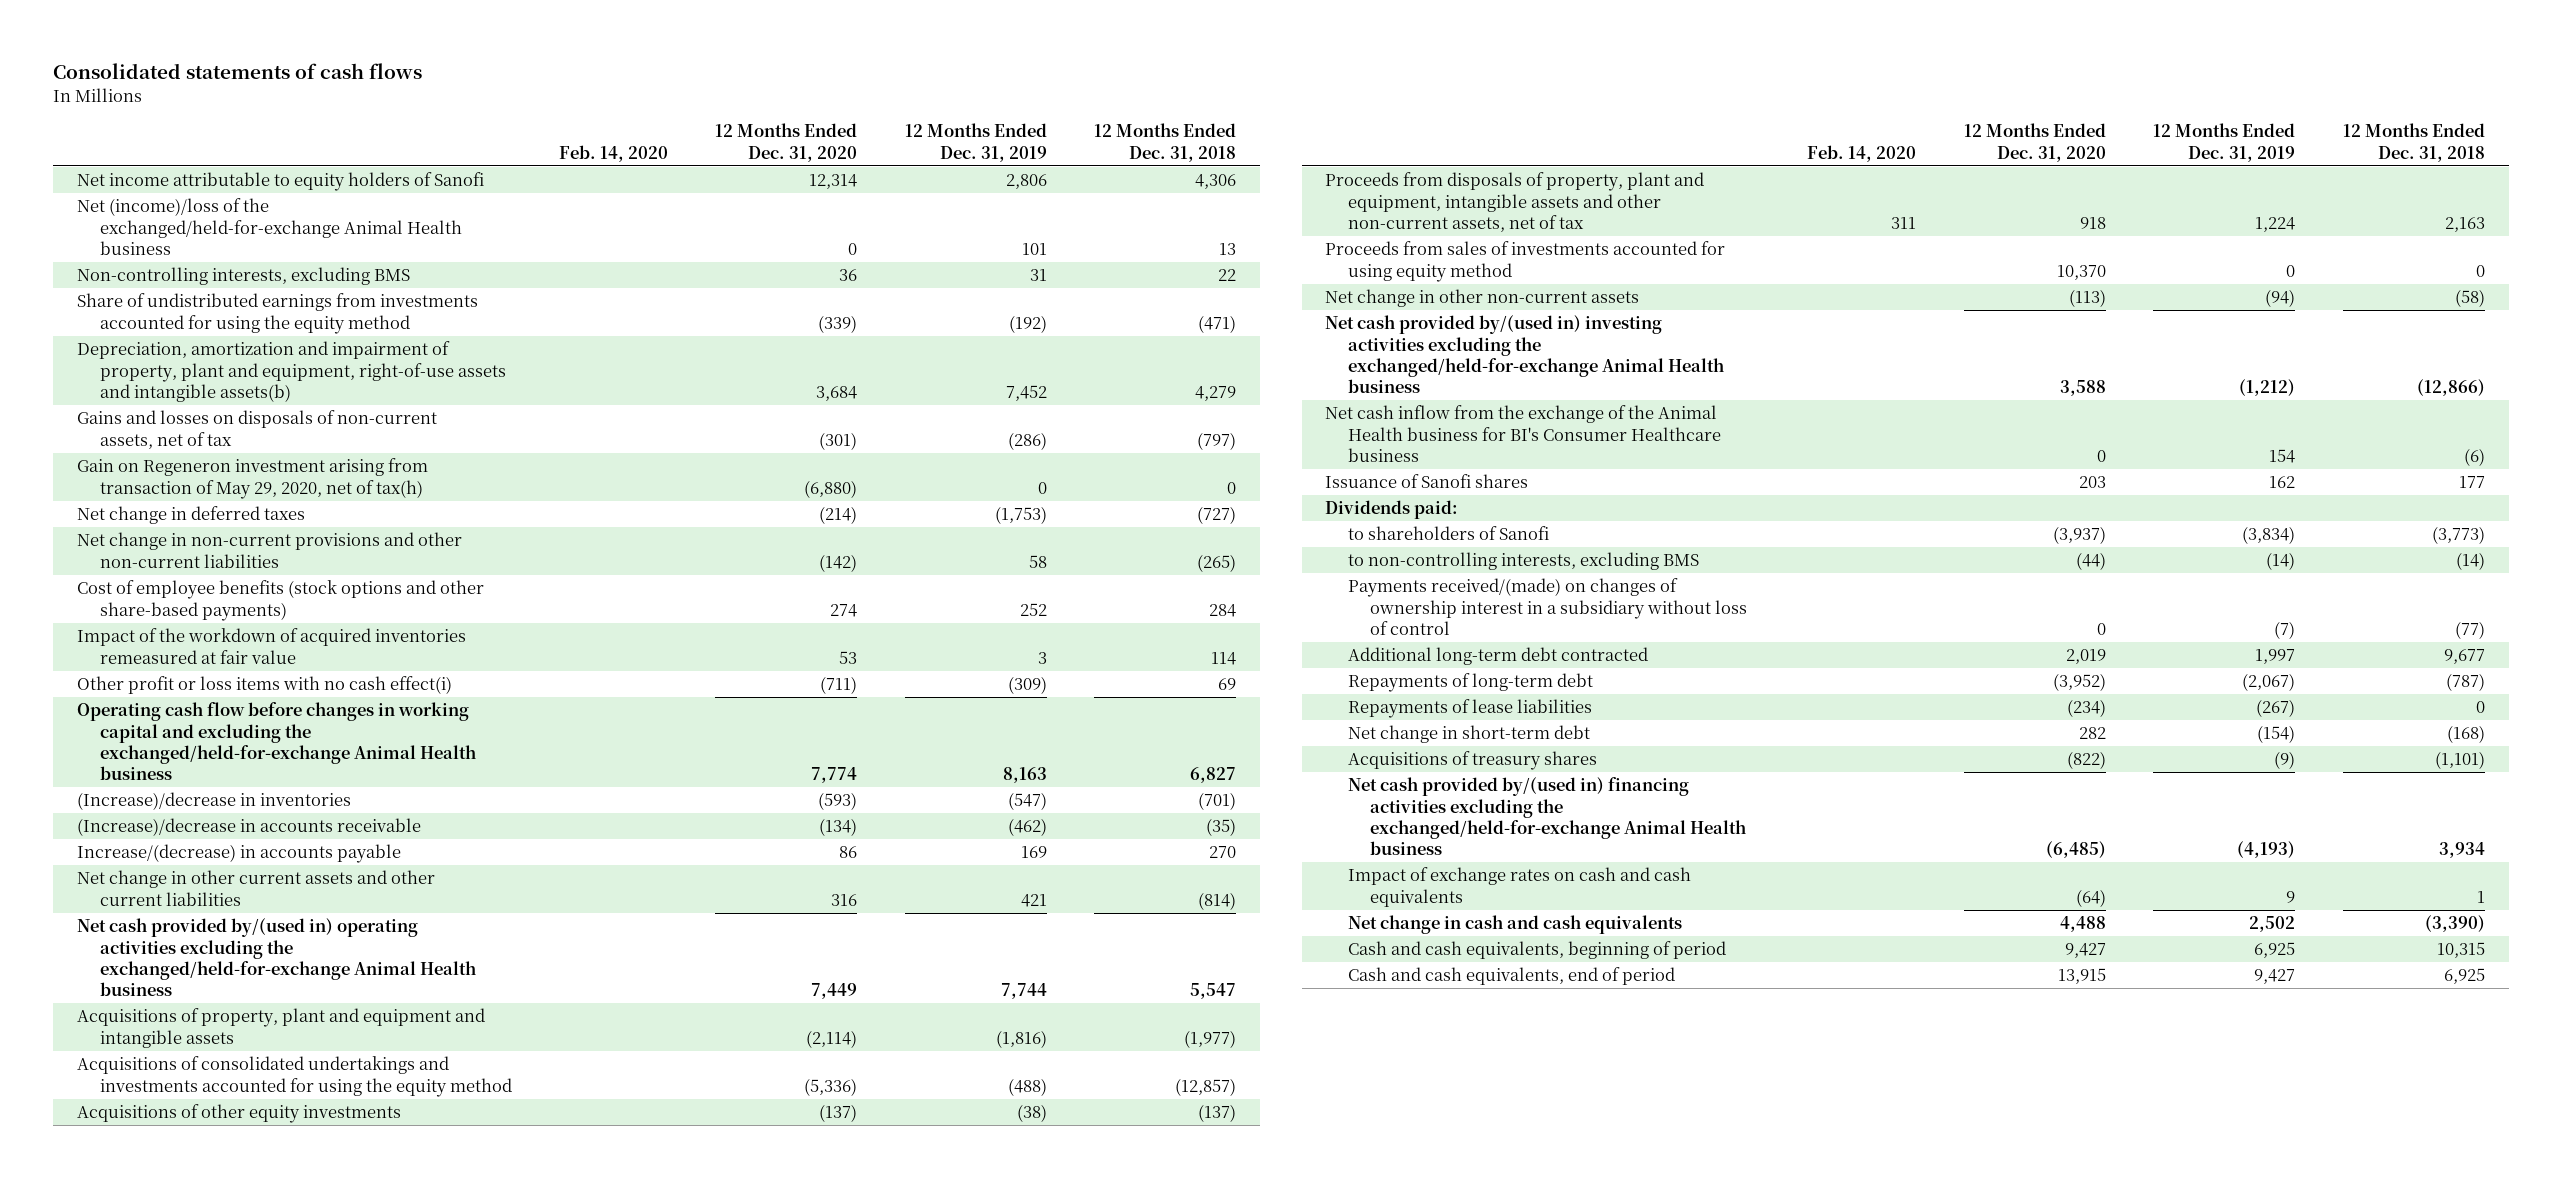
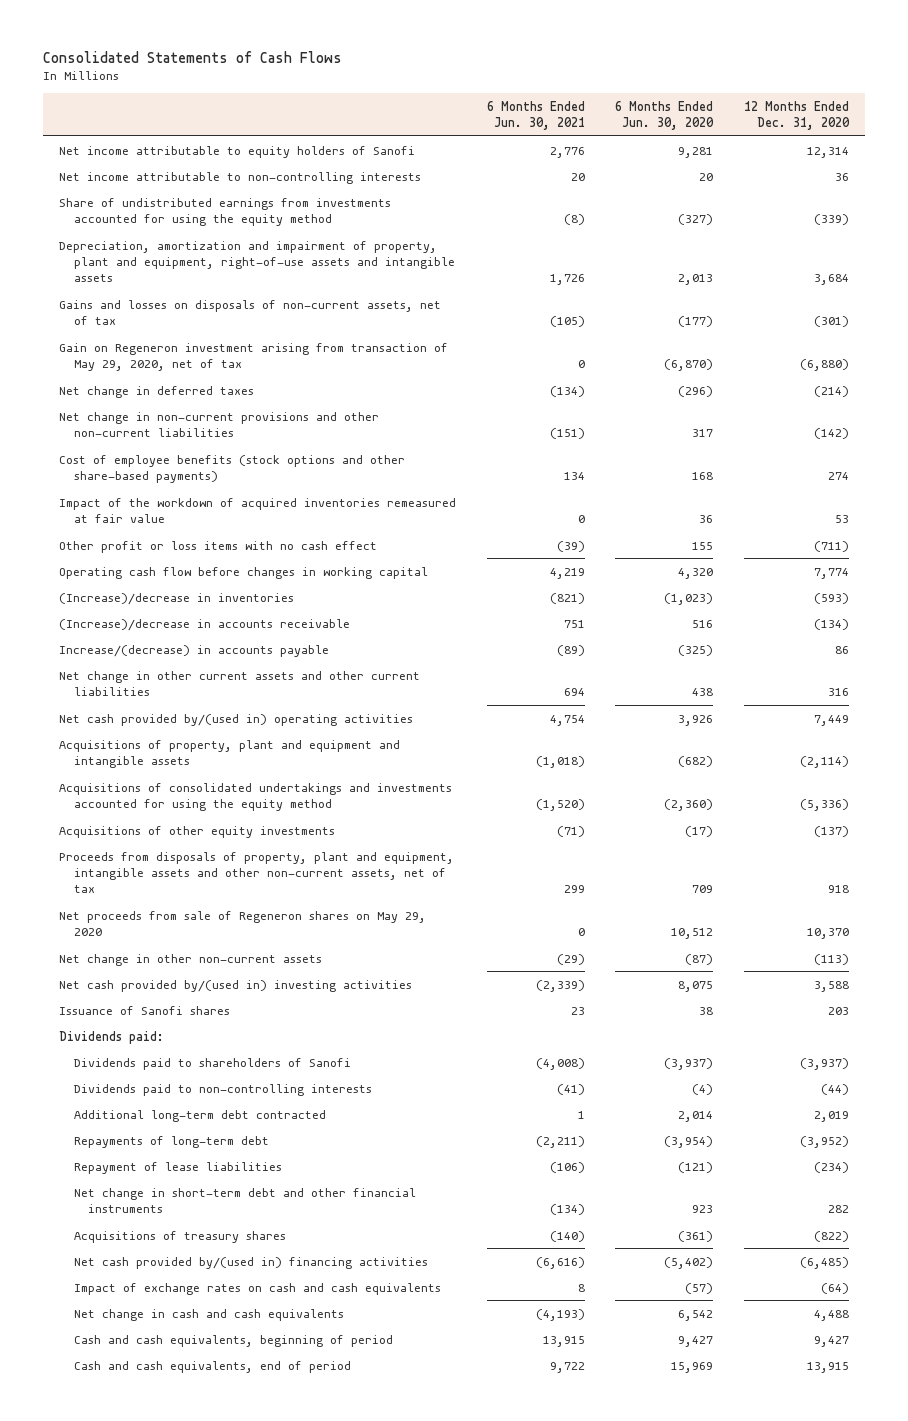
[53,63,423,80] Consolidated statements of cash flows -> [43,51,343,64] Consolidated Statements of Cash Flows
[559,144,669,162] Feb. 14, 2020 -> none
[904,123,1047,162] 12 Months Ended Dec. 31, 2019 -> none
[1094,123,1237,162] 12 Months Ended Dec. 31, 2018 -> none
none -> [486,100,585,130] 6 Months Ended Jun. 30, 2021
none -> [615,100,715,130] 6 Months Ended Jun. 30, 2020
[77,198,462,255] Net (income)/loss of the exchanged/held-for-exchange Animal Health business -> none
[77,267,411,286] Non-controlling interests, excluding BMS -> none
none -> [58,171,421,184] Net income attributable to non-controlling interests
[77,341,506,402] Depreciation, amortization and impairment of property, plant and equipment, right-of-use assets and intangible assets(b) -> [58,240,455,282] Depreciation, amortization and impairment of property, plant and equipment, right-of-use assets and intangible assets
[77,458,429,499] Gain on Regeneron investment arising from transaction of May 29, 2020, net of tax(h) -> [58,342,448,371] Gain on Regeneron investment arising from transaction of May 29, 2020, net of tax
[77,676,453,695] Other profit or loss items with no cash effect(i) -> [58,540,377,553] Other profit or loss items with no cash effect
[77,702,476,781] Operating cash flow before changes in working capital and excluding the exchanged/held-for-exchange Animal Health business -> [58,566,428,579] Operating cash flow before changes in working capital
[77,918,476,997] Net cash provided by/(used in) operating activities excluding the exchanged/held-for-exchange Animal Health business -> [58,713,413,726] Net cash provided by/(used in) operating activities
[1325,241,1726,282] Proceeds from sales of investments accounted for using equity method -> [58,910,426,936] Net proceeds from sale of Regeneron shares on May 29, 2020
[1325,405,1721,462] Net cash inflow from the exchange of the Animal Health business for BI's Consumer Healthcare business -> none
[1325,315,1724,394] Net cash provided by/(used in) investing activities excluding the exchanged/held-for-exchange Animal Health business -> [58,979,412,992] Net cash provided by/(used in) investing activities
[1347,578,1748,635] Payments received/(made) on changes of ownership interest in a subsidiary without loss of control -> none
[1347,526,1549,541] to shareholders of Sanofi -> [73,1057,351,1070] Dividends paid to shareholders of Sanofi
[1347,552,1699,571] to non-controlling interests, excluding BMS -> [73,1083,372,1096] Dividends paid to non-controlling interests
[1347,699,1592,719] Repayments of lease liabilities -> [73,1161,282,1174] Repayment of lease liabilities
[1347,725,1590,744] Net change in short-term debt -> [73,1187,416,1213] Net change in short-term debt and other financial instruments
[1347,777,1747,856] Net cash provided by/(used in) financing activities excluding the exchanged/held-for-exchange Animal Health business -> [73,1256,428,1269] Net cash provided by/(used in) financing activities

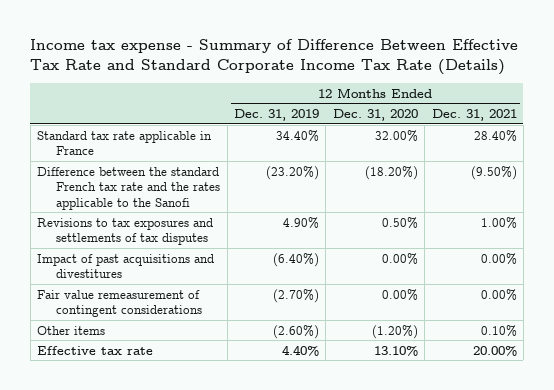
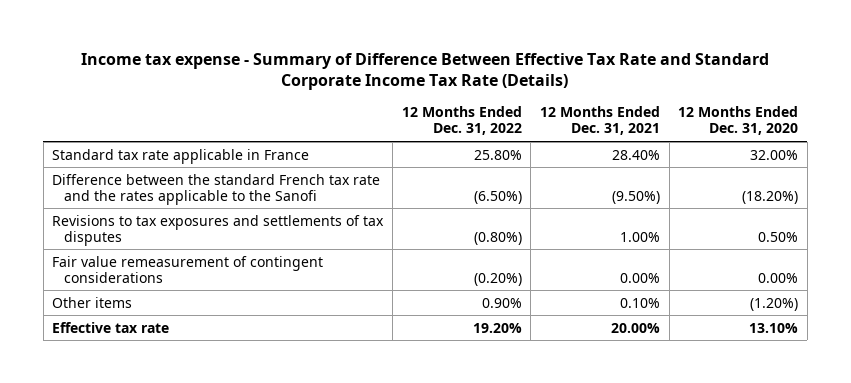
[234,108,320,121] Dec. 31, 2019 -> none
none -> [401,106,522,136] 12 Months Ended Dec. 31, 2022
[36,253,214,279] Impact of past acquisitions and divestitures -> none

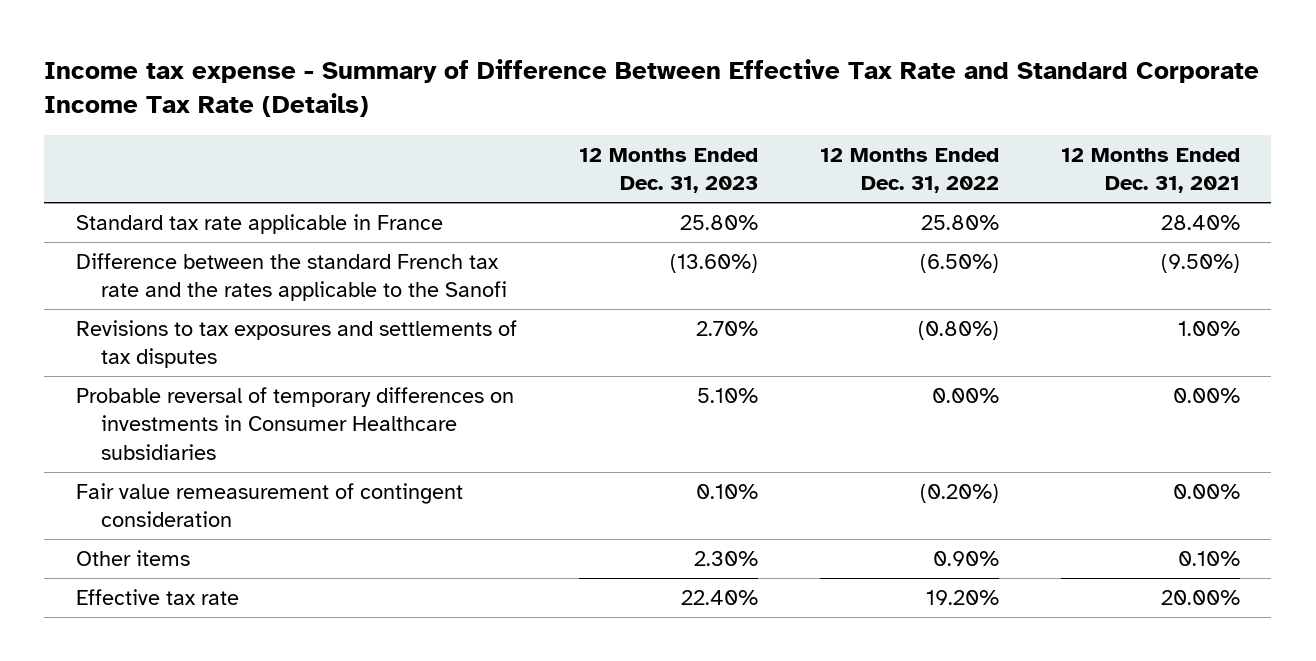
[678,106,799,136] 12 Months Ended Dec. 31, 2020 -> none
none -> [578,147,758,194] 12 Months Ended Dec. 31, 2023
none -> [75,386,514,460] Probable reversal of temporary differences on investments in Consumer Healthcare subsidiaries
[52,255,324,283] Fair value remeasurement of contingent considerations -> [75,482,463,528] Fair value remeasurement of contingent consideration

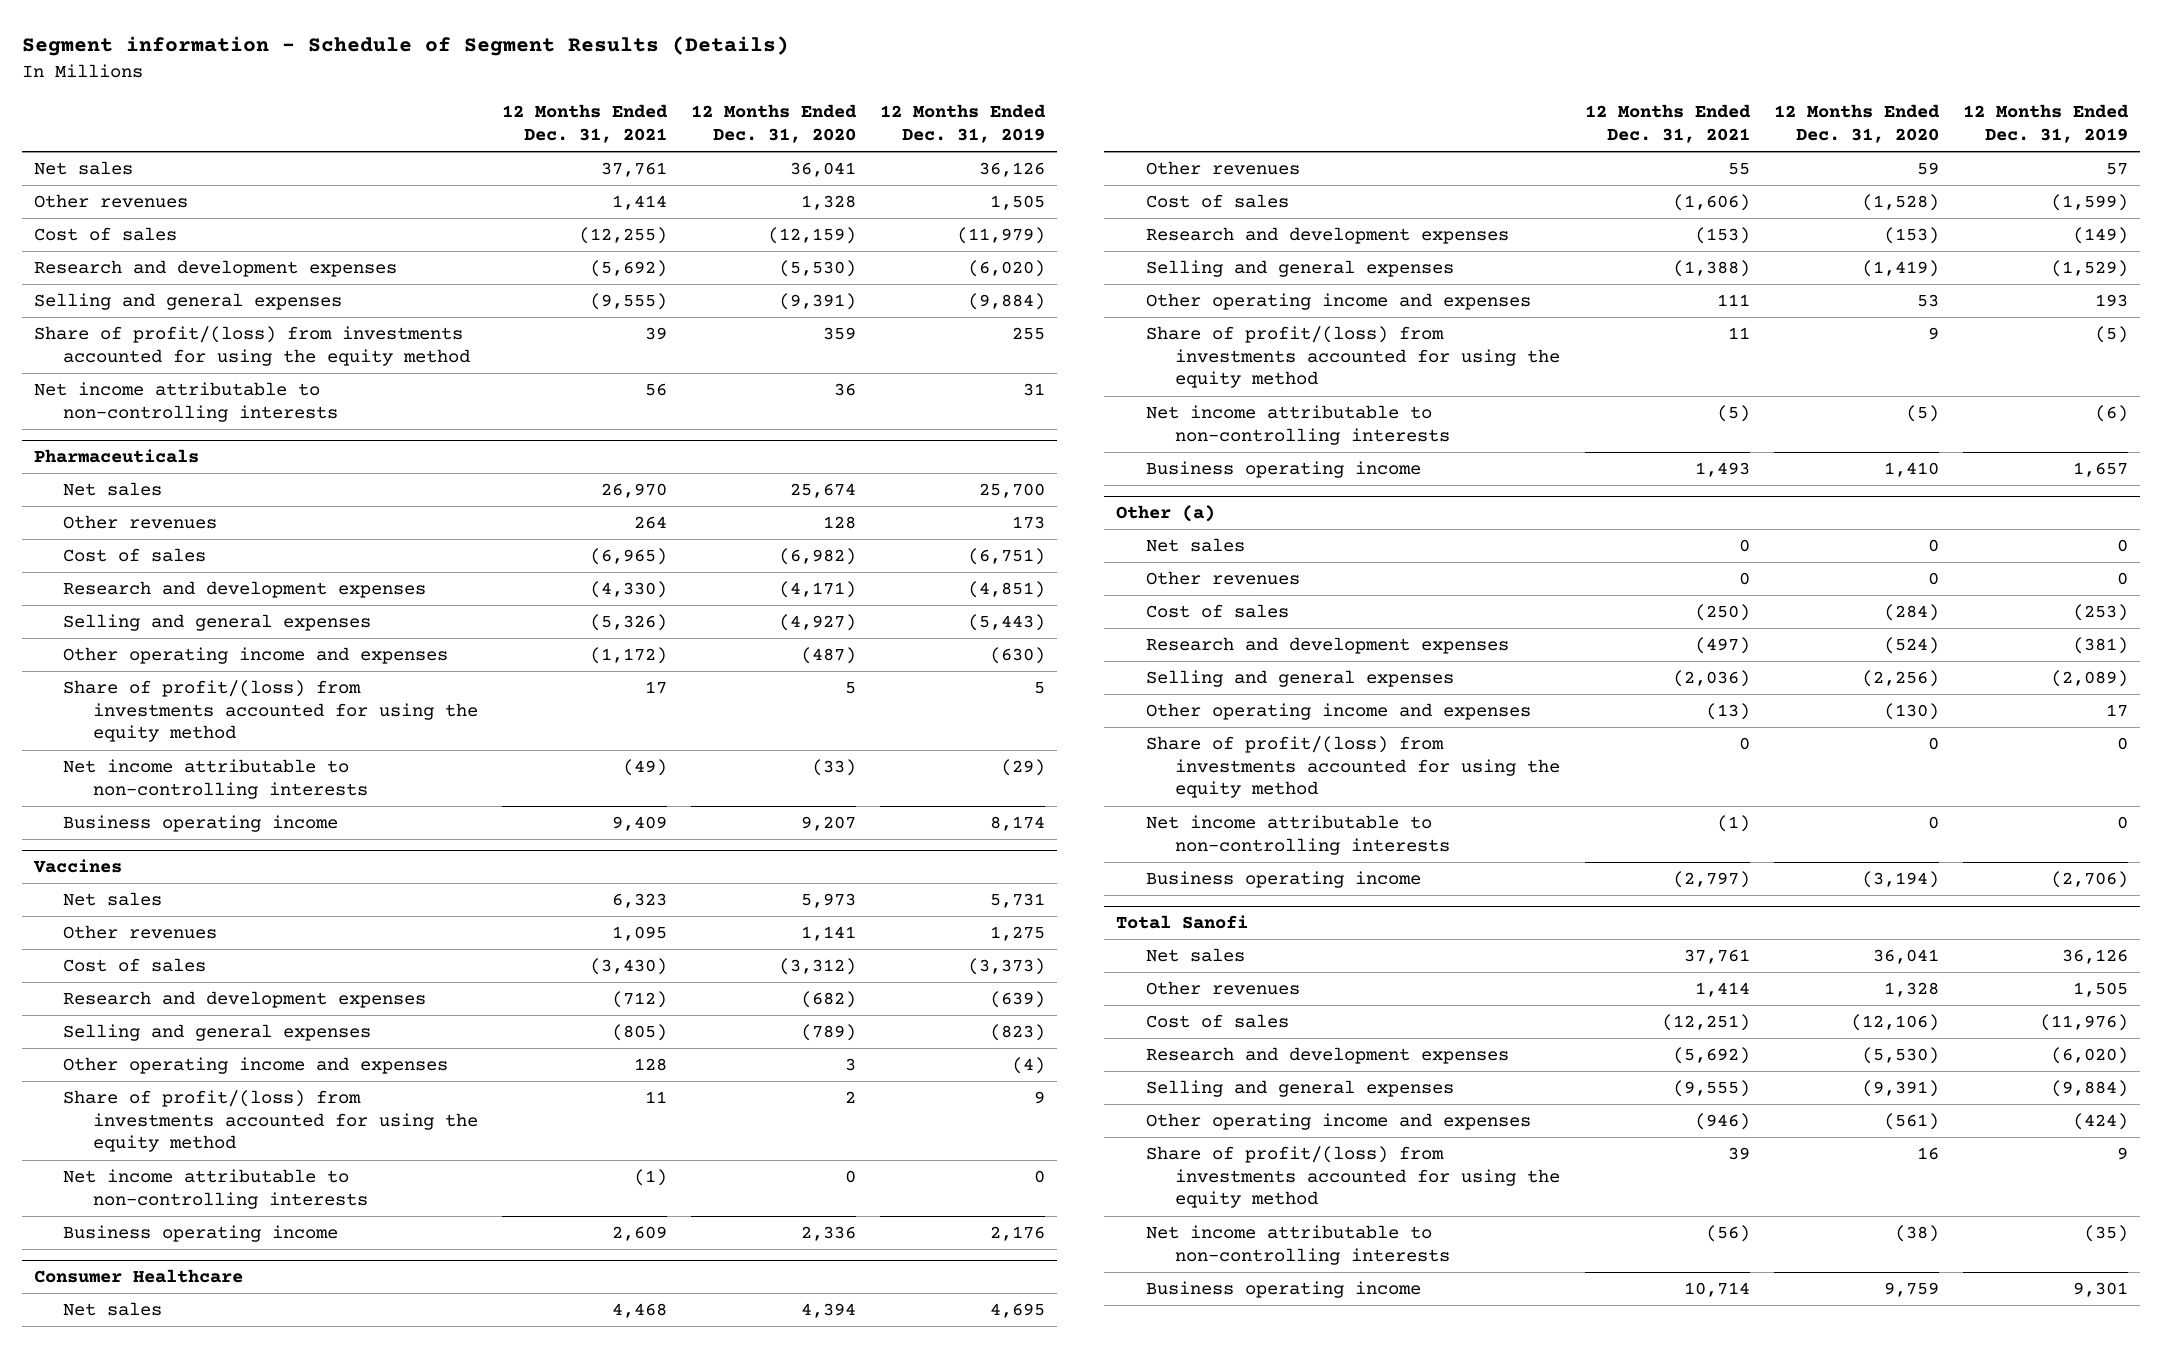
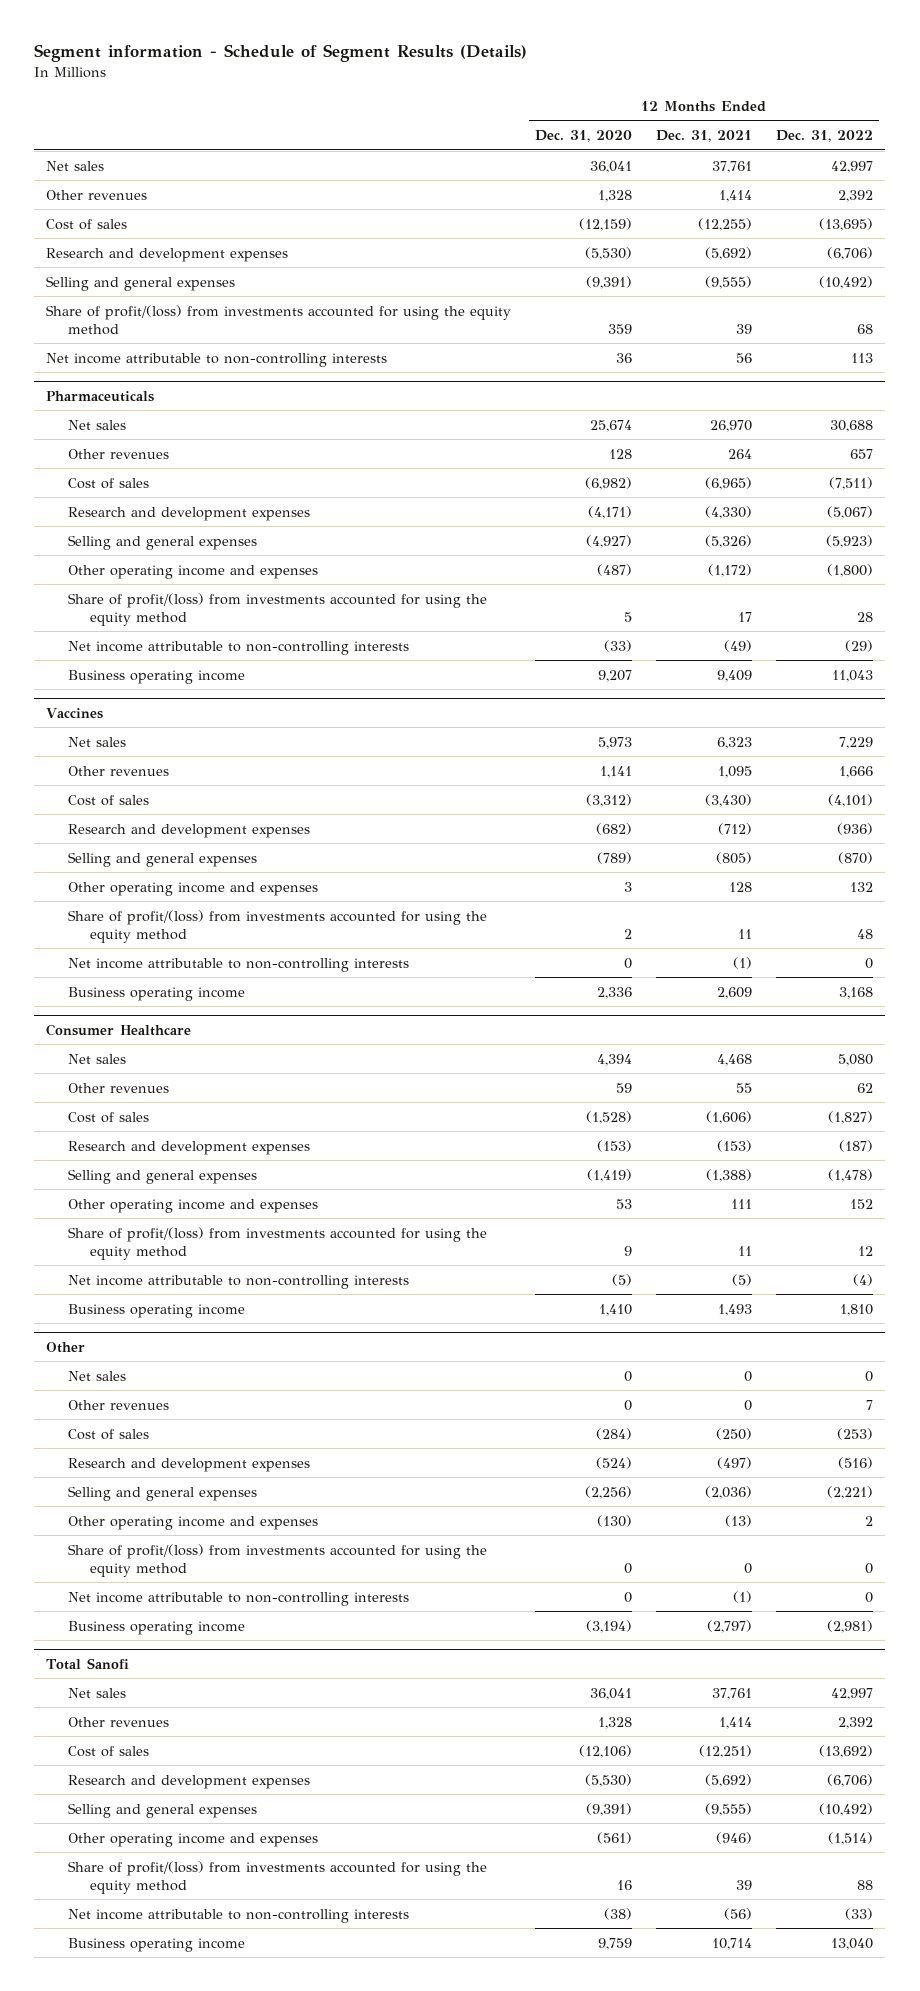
[880,104,1047,144] 12 Months Ended Dec. 31, 2019 -> none
none -> [776,130,874,143] Dec. 31, 2022
[1116,505,1216,523] Other (a) -> [46,1341,86,1353] Other

